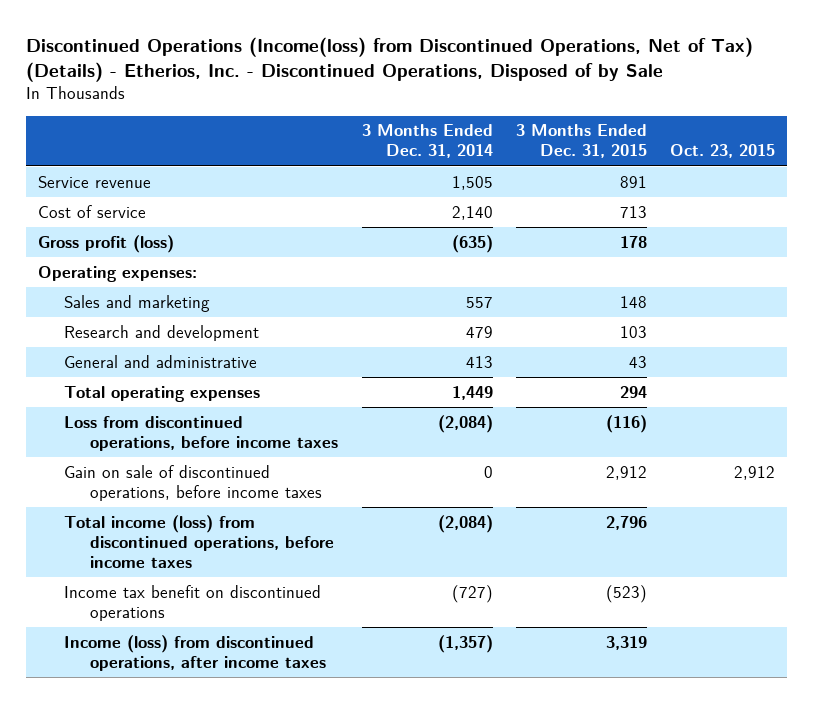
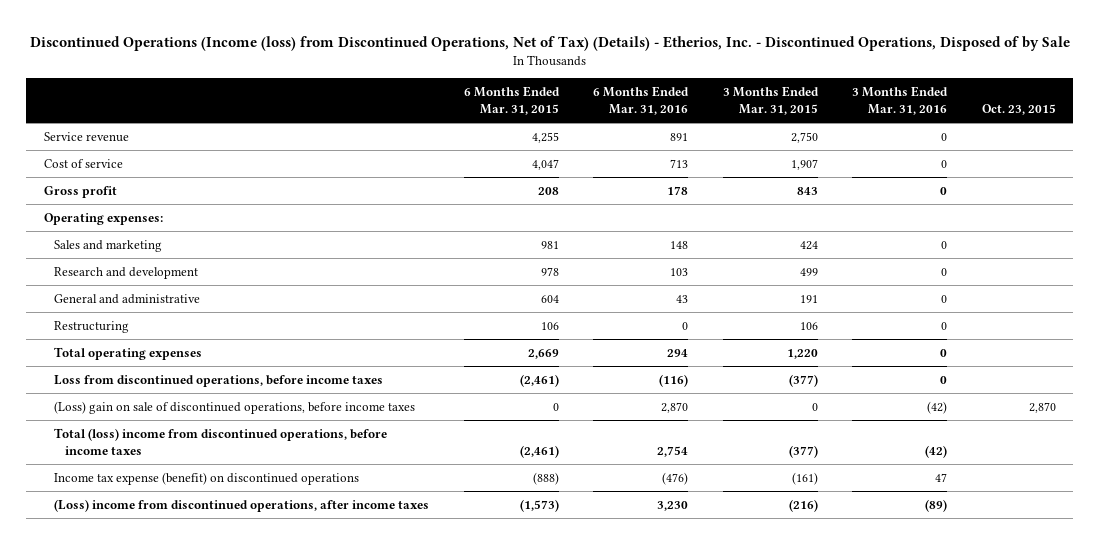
[26,36,754,83] Discontinued Operations (Income(loss) from Discontinued Operations, Net of Tax) (Details) - Etherios, Inc. - Discontinued Operations, Disposed of by Sale -> [29,35,1070,51] Discontinued Operations (Income (loss) from Discontinued Operations, Net of Tax) (Details) - Etherios, Inc. - Discontinued Operations, Disposed of by Sale
[361,124,493,159] 3 Months Ended Dec. 31, 2014 -> none
[516,124,648,159] 3 Months Ended Dec. 31, 2015 -> none
none -> [463,85,560,115] 6 Months Ended Mar. 31, 2015
none -> [593,85,690,115] 6 Months Ended Mar. 31, 2016
none -> [722,85,819,115] 3 Months Ended Mar. 31, 2015
none -> [852,85,949,115] 3 Months Ended Mar. 31, 2016
[38,234,175,253] Gross profit (loss) -> [43,185,117,198] Gross profit
none -> [54,320,130,333] Restructuring
[64,464,323,501] Gain on sale of discontinued operations, before income taxes -> [54,400,416,414] (Loss) gain on sale of discontinued operations, before income taxes
[734,465,776,480] 2,912 -> [1028,401,1056,413] 2,870
[64,514,335,568] Total income (loss) from discontinued operations, before income taxes -> [54,427,388,455] Total (loss) income from discontinued operations, before income taxes
[64,584,322,621] Income tax benefit on discontinued operations -> [54,471,360,485] Income tax expense (benefit) on discontinued operations
[64,634,327,671] Income (loss) from discontinued operations, after income taxes -> [54,498,430,512] (Loss) income from discontinued operations, after income taxes

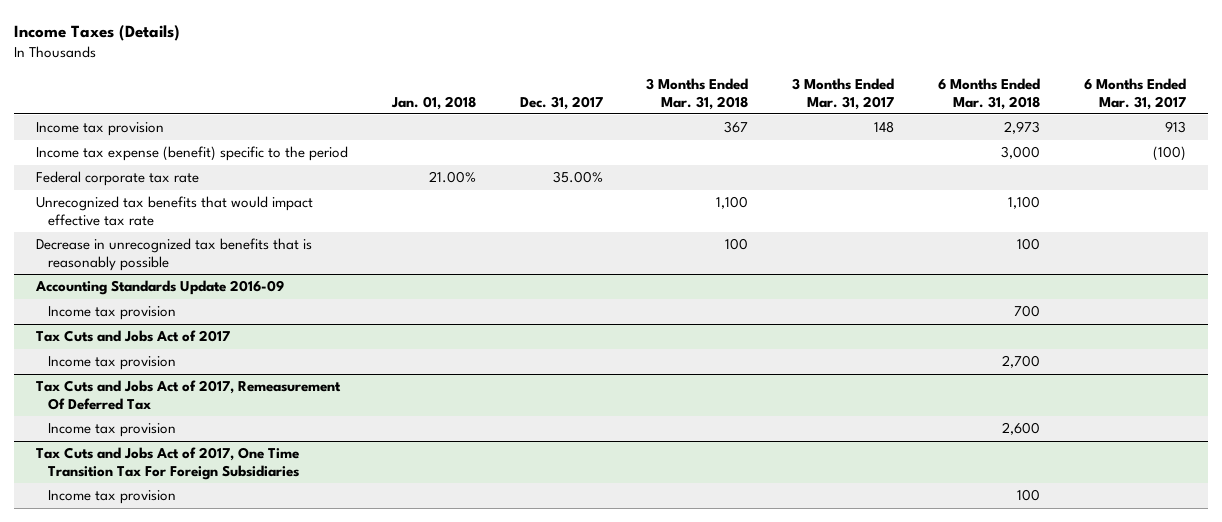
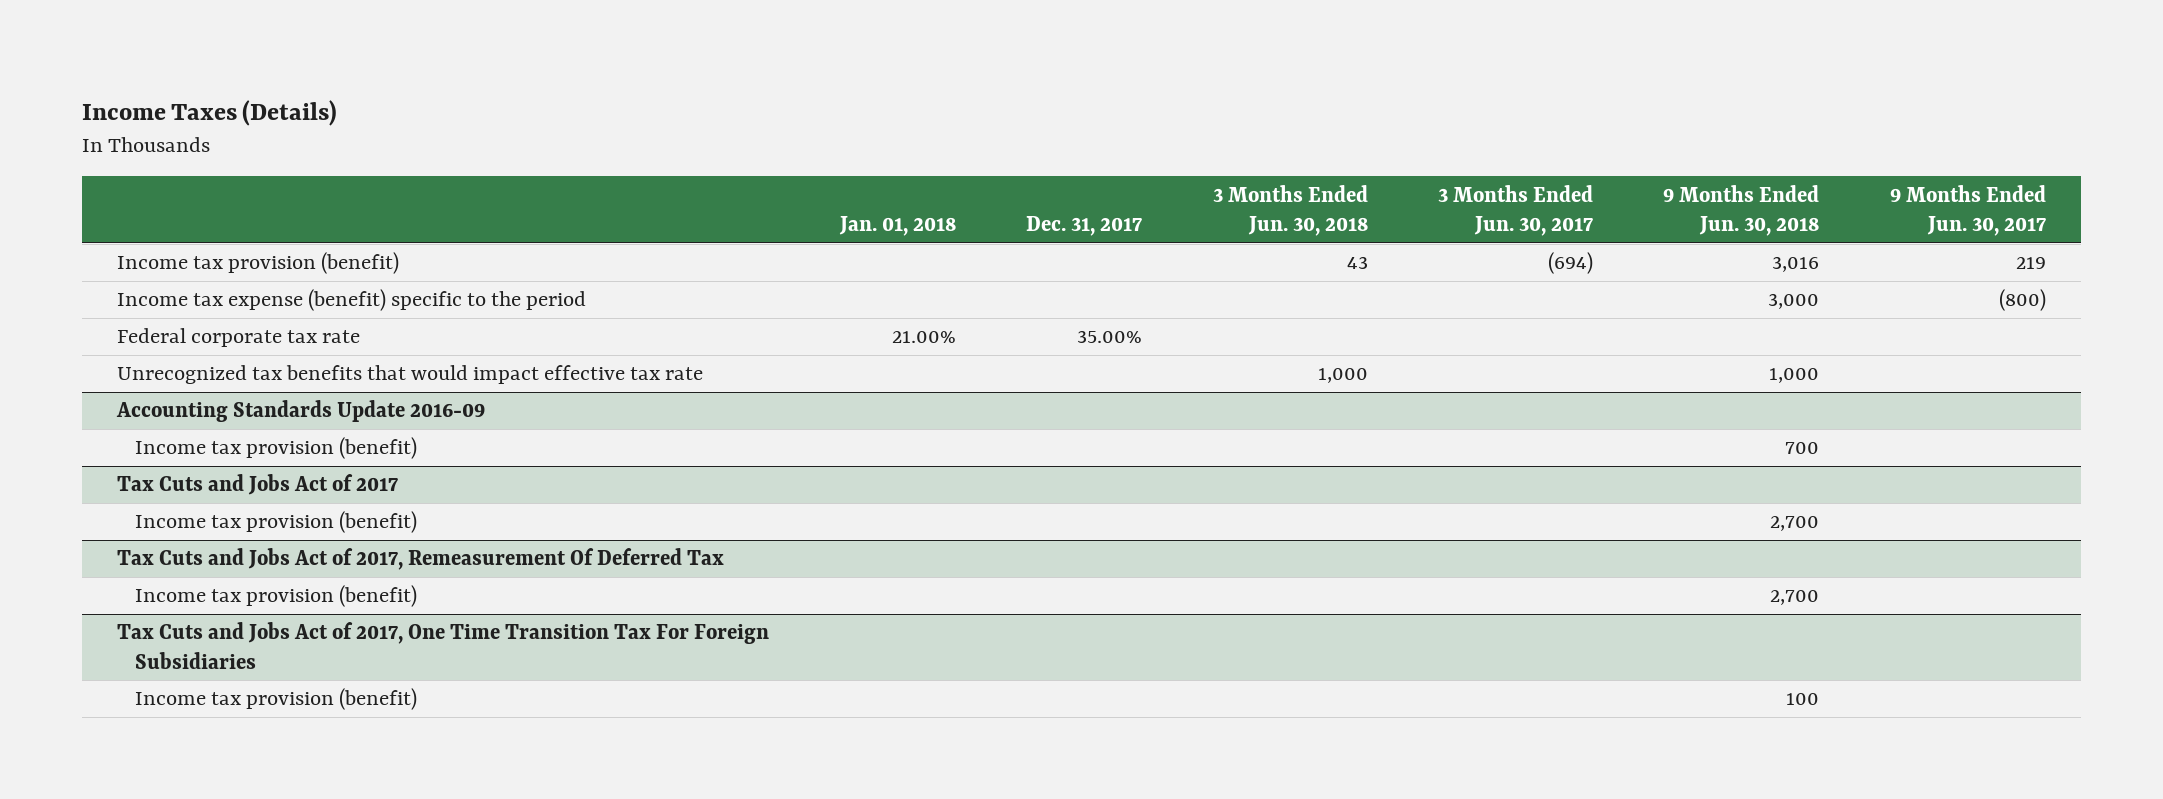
[646,78,749,110] 3 Months Ended Mar. 31, 2018 -> none
[792,78,895,110] 3 Months Ended Mar. 31, 2017 -> none
[938,78,1041,110] 6 Months Ended Mar. 31, 2018 -> none
[1083,78,1186,110] 6 Months Ended Mar. 31, 2017 -> none
none -> [1212,184,1368,237] 3 Months Ended Jun. 30, 2018
none -> [1437,184,1593,237] 3 Months Ended Jun. 30, 2017
none -> [1663,184,1820,237] 9 Months Ended Jun. 30, 2018
none -> [1889,184,2046,237] 9 Months Ended Jun. 30, 2017
[35,122,164,137] Income tax provision -> [117,252,400,275] Income tax provision (benefit)
[35,238,312,271] Decrease in unrecognized tax benefits that is reasonably possible -> none
[48,306,177,321] Income tax provision -> [135,437,418,460] Income tax provision (benefit)
[48,356,177,371] Income tax provision -> [135,511,418,534] Income tax provision (benefit)
[48,423,177,438] Income tax provision -> [135,585,418,608] Income tax provision (benefit)
[48,490,177,505] Income tax provision -> [135,688,418,711] Income tax provision (benefit)

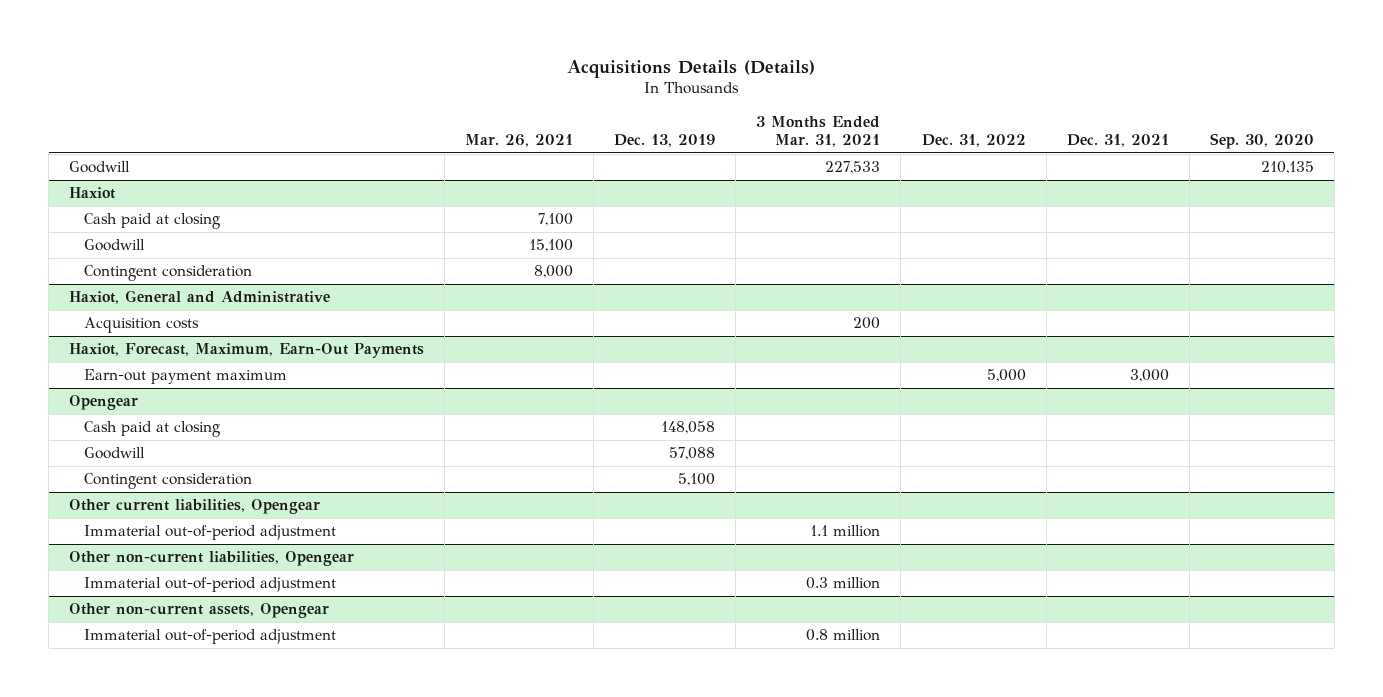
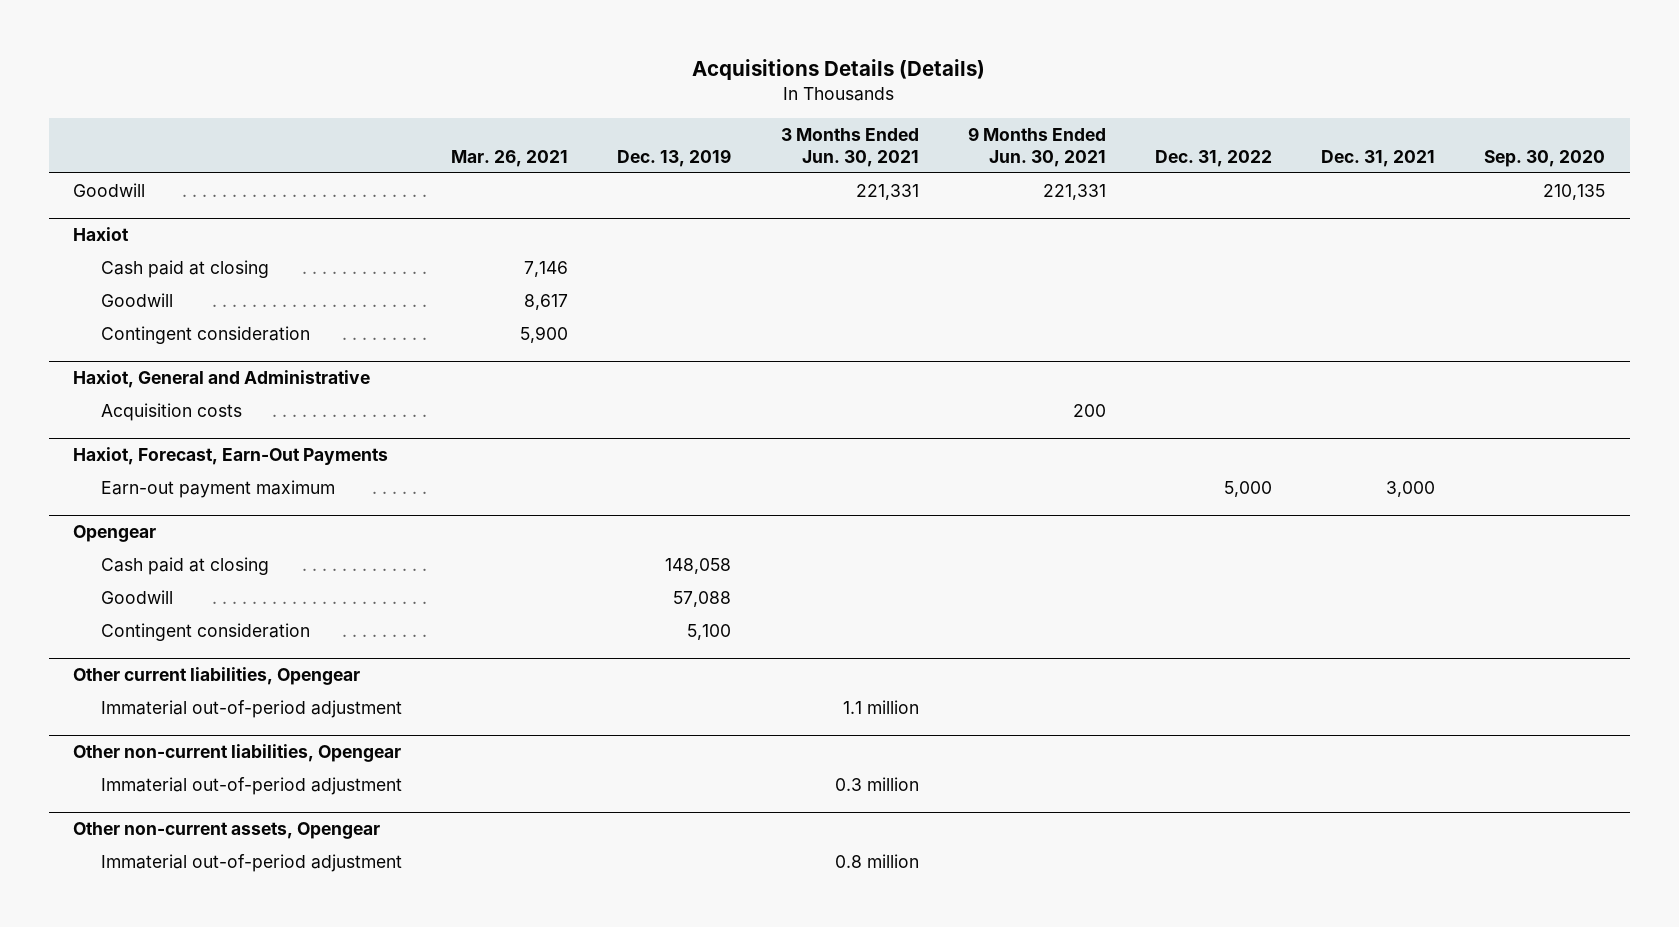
[756,116,881,148] 3 Months Ended Mar. 31, 2021 -> none
none -> [780,127,919,167] 3 Months Ended Jun. 30, 2021
none -> [967,126,1106,167] 9 Months Ended Jun. 30, 2021
[538,213,574,227] 7,100 -> [524,260,569,277] 7,146
[529,239,574,253] 15,100 -> [524,293,569,310] 8,617
[534,265,574,279] 8,000 -> [520,325,569,343] 5,900
[69,343,425,359] Haxiot, Forecast, Maximum, Earn-Out Payments -> [73,447,389,466] Haxiot, Forecast, Earn-Out Payments

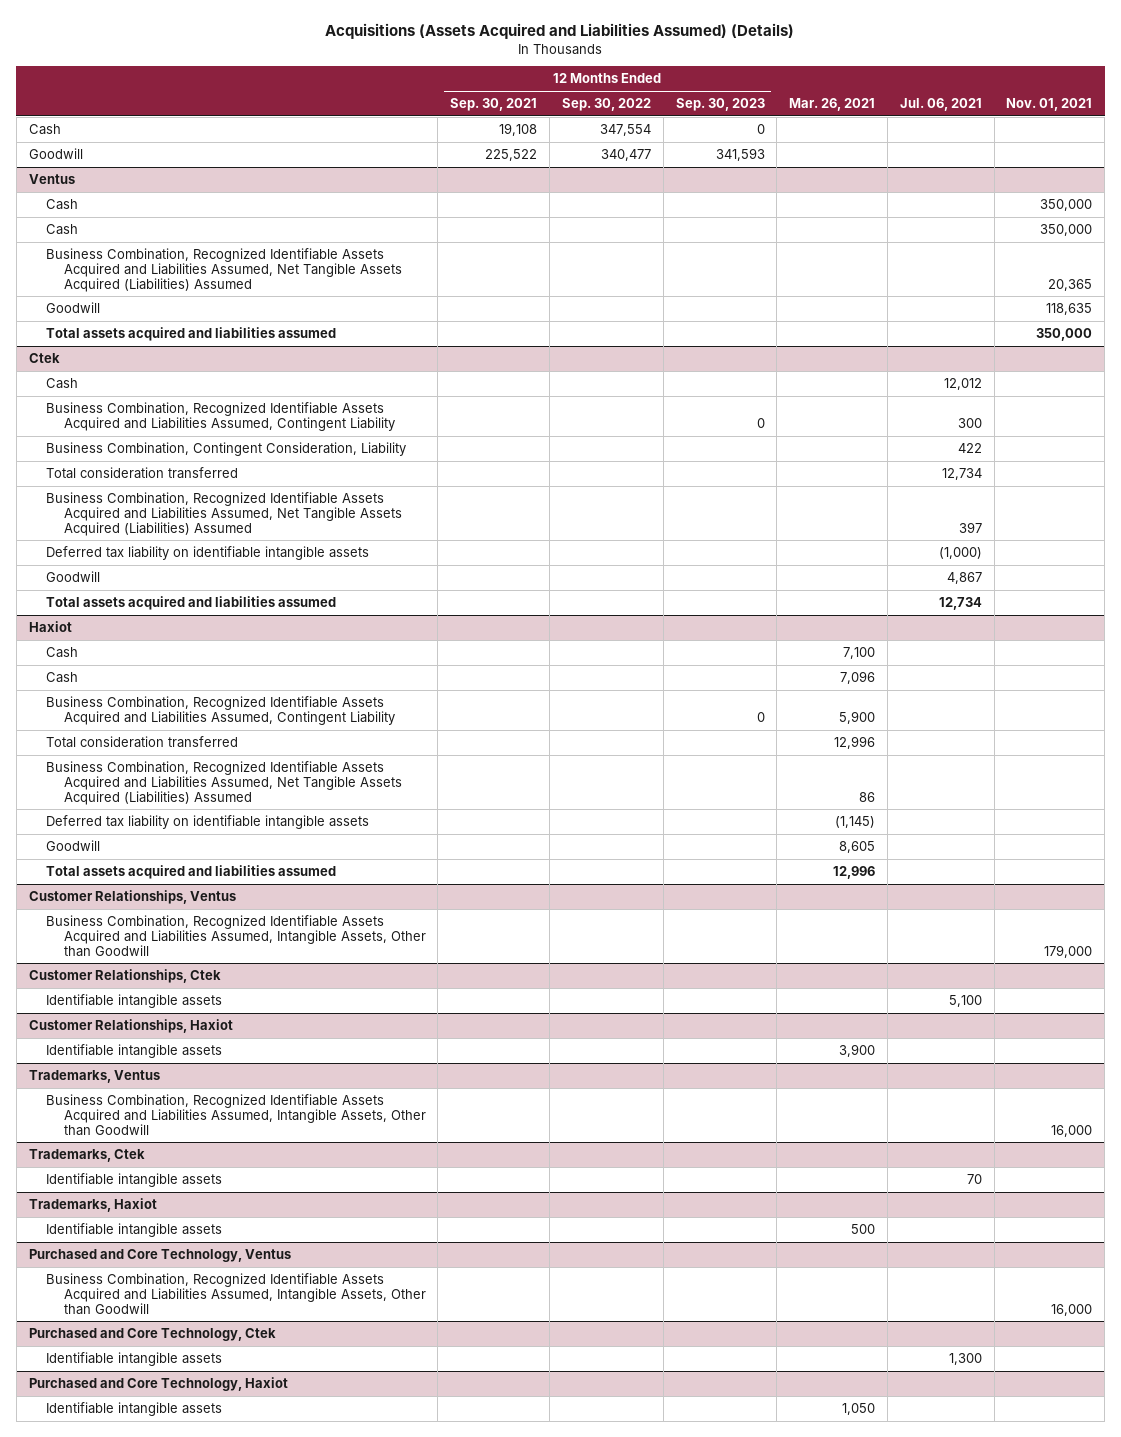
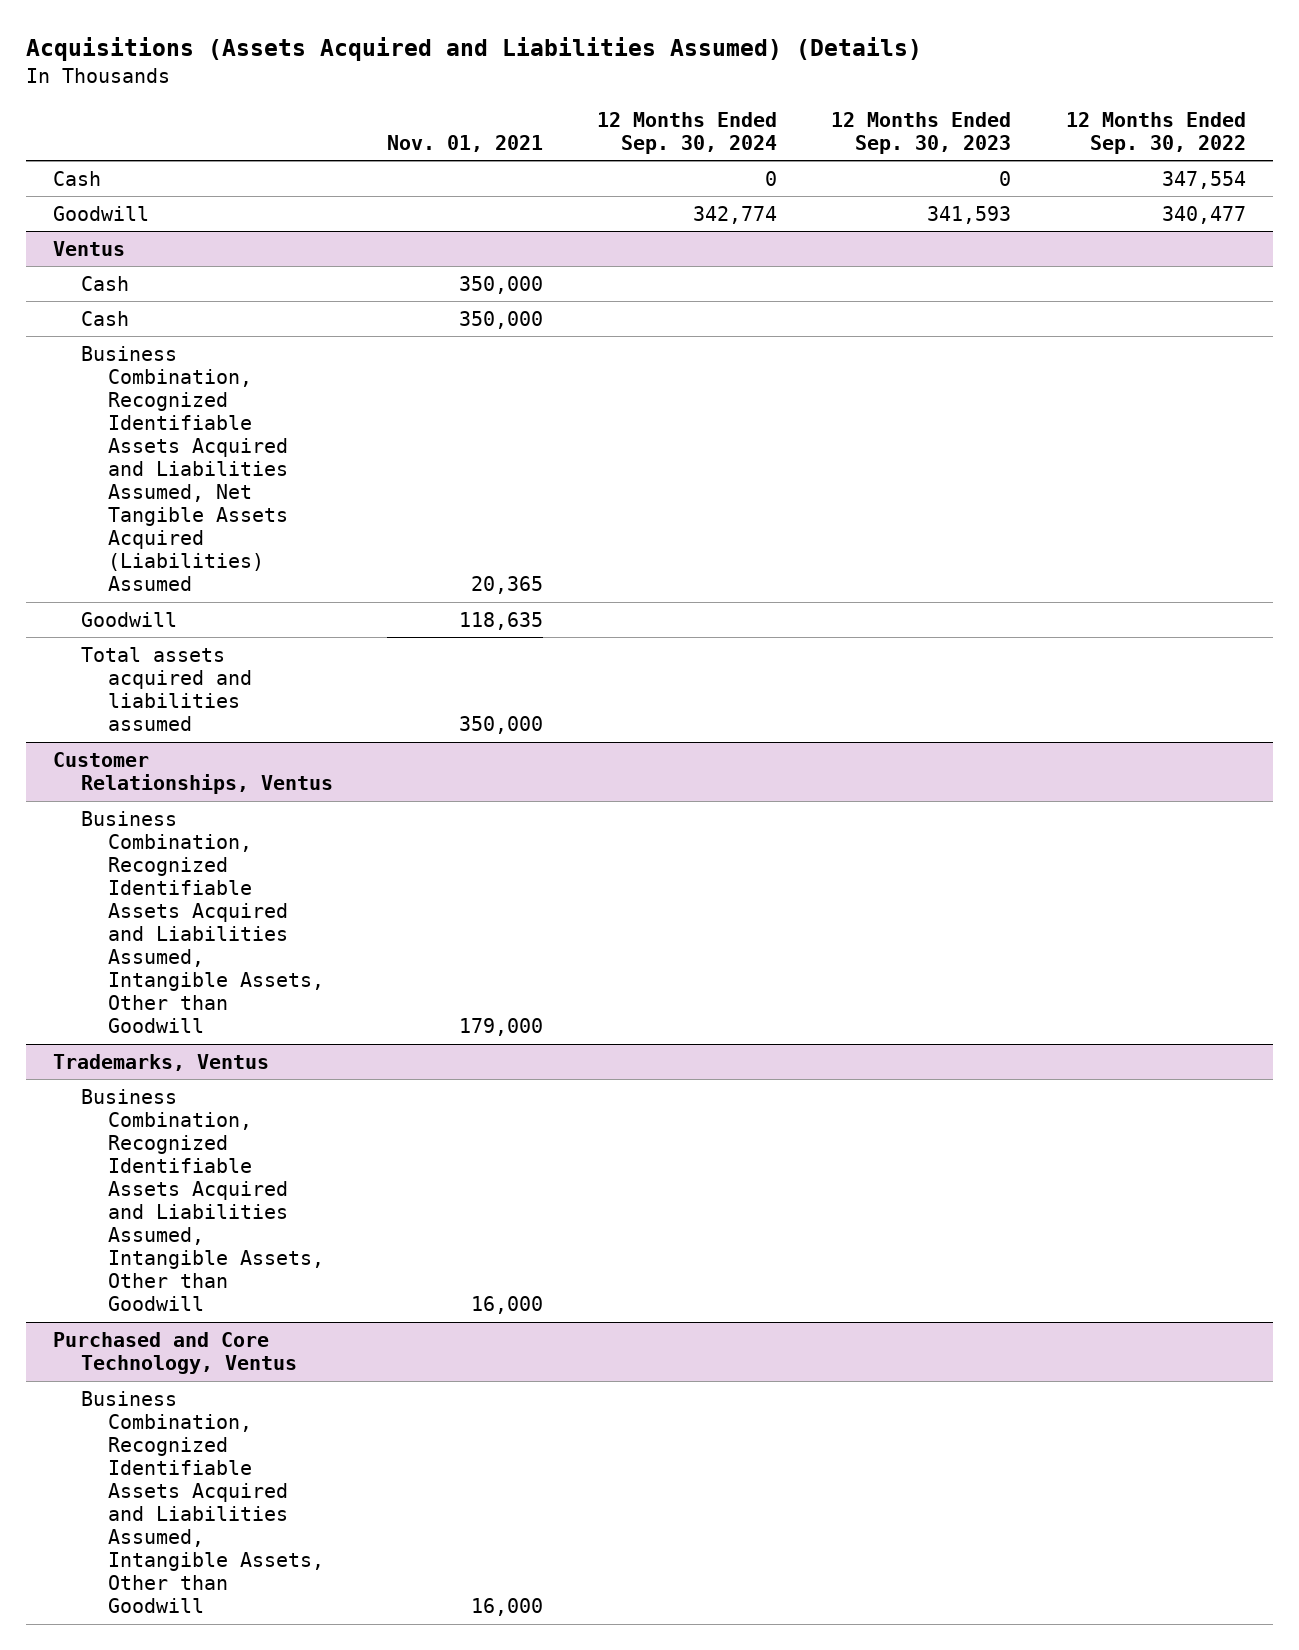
[450,98,538,112] Sep. 30, 2021 -> none
[789,98,876,112] Mar. 26, 2021 -> none
[899,98,982,112] Jul. 06, 2021 -> none
none -> [597,111,778,154] 12 Months Ended Sep. 30, 2024
[28,353,60,364] Ctek -> none
[46,378,79,390] Cash -> none
[46,402,395,431] Business Combination, Recognized Identifiable Assets Acquired and Liabilities Assumed, Contingent Liability -> none
[46,442,407,457] Business Combination, Contingent Consideration, Liability -> none
[46,467,239,480] Total consideration transferred -> none
[46,492,402,536] Business Combination, Recognized Identifiable Assets Acquired and Liabilities Assumed, Net Tangible Assets Acquired (Liabilities) Assumed -> none
[46,546,370,561] Deferred tax liability on identifiable intangible assets -> none
[46,571,101,583] Goodwill -> none
[46,596,337,611] Total assets acquired and liabilities assumed -> none
[28,621,72,633] Haxiot -> none
[46,647,79,659] Cash -> none
[46,672,79,684] Cash -> none
[46,696,395,725] Business Combination, Recognized Identifiable Assets Acquired and Liabilities Assumed, Contingent Liability -> none
[46,736,239,749] Total consideration transferred -> none
[46,761,402,805] Business Combination, Recognized Identifiable Assets Acquired and Liabilities Assumed, Net Tangible Assets Acquired (Liabilities) Assumed -> none
[46,815,370,830] Deferred tax liability on identifiable intangible assets -> none
[46,840,101,852] Goodwill -> none
[46,865,337,880] Total assets acquired and liabilities assumed -> none
[28,969,221,984] Customer Relationships, Ctek -> none
[46,994,223,1009] Identifiable intangible assets -> none
[28,1019,233,1034] Customer Relationships, Haxiot -> none
[46,1044,223,1059] Identifiable intangible assets -> none
[28,1149,145,1163] Trademarks, Ctek -> none
[46,1173,223,1188] Identifiable intangible assets -> none
[28,1198,157,1213] Trademarks, Haxiot -> none
[46,1223,223,1238] Identifiable intangible assets -> none
[28,1328,276,1342] Purchased and Core Technology, Ctek -> none
[46,1352,223,1367] Identifiable intangible assets -> none
[28,1377,288,1392] Purchased and Core Technology, Haxiot -> none
[46,1402,223,1417] Identifiable intangible assets -> none

